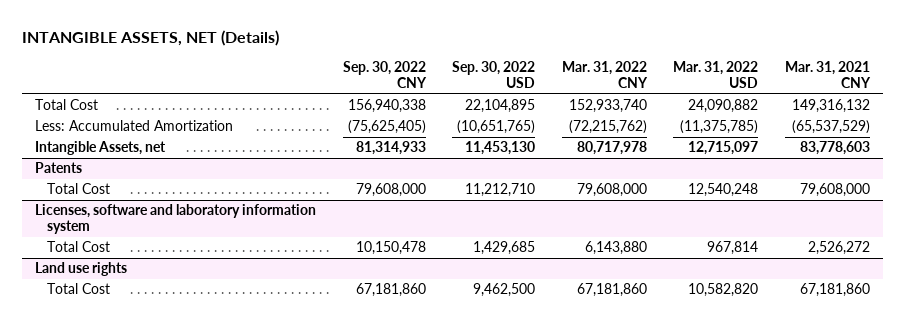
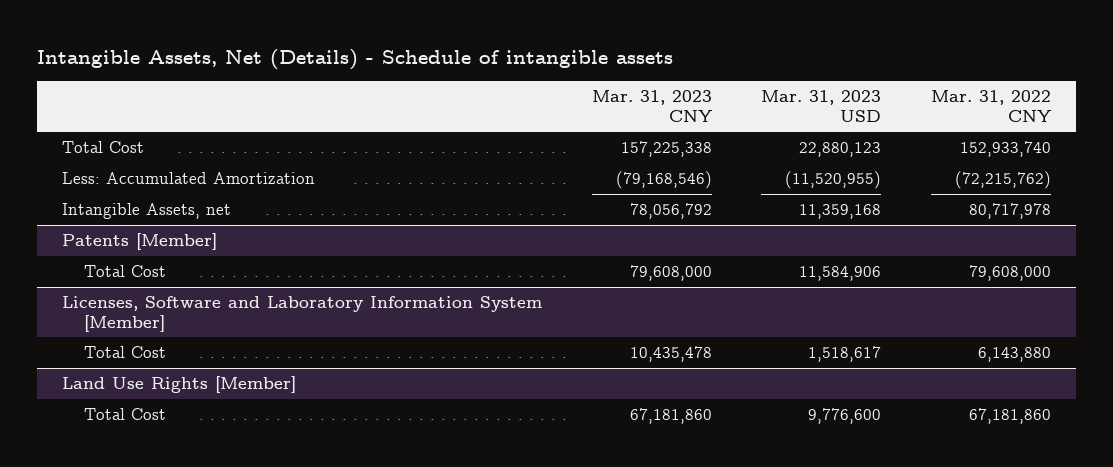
[21,30,279,47] INTANGIBLE ASSETS, NET (Details) -> [36,48,673,70] Intangible Assets, Net (Details) - Schedule of intangible assets
[342,61,427,89] Sep. 30, 2022 CNY -> none
[452,61,536,89] Sep. 30, 2022 USD -> none
[673,61,759,89] Mar. 31, 2022 USD -> none
[784,61,871,89] Mar. 31, 2021 CNY -> none
none -> [591,89,713,122] Mar. 31, 2023 CNY
none -> [761,89,882,122] Mar. 31, 2023 USD
[35,162,83,174] Patents -> [61,233,217,251] Patents [Member]
[35,204,317,235] Licenses, software and laboratory information system -> [61,296,542,333] Licenses, Software and Laboratory Information System [Member]
[35,262,128,277] Land use rights -> [61,376,296,394] Land Use Rights [Member]

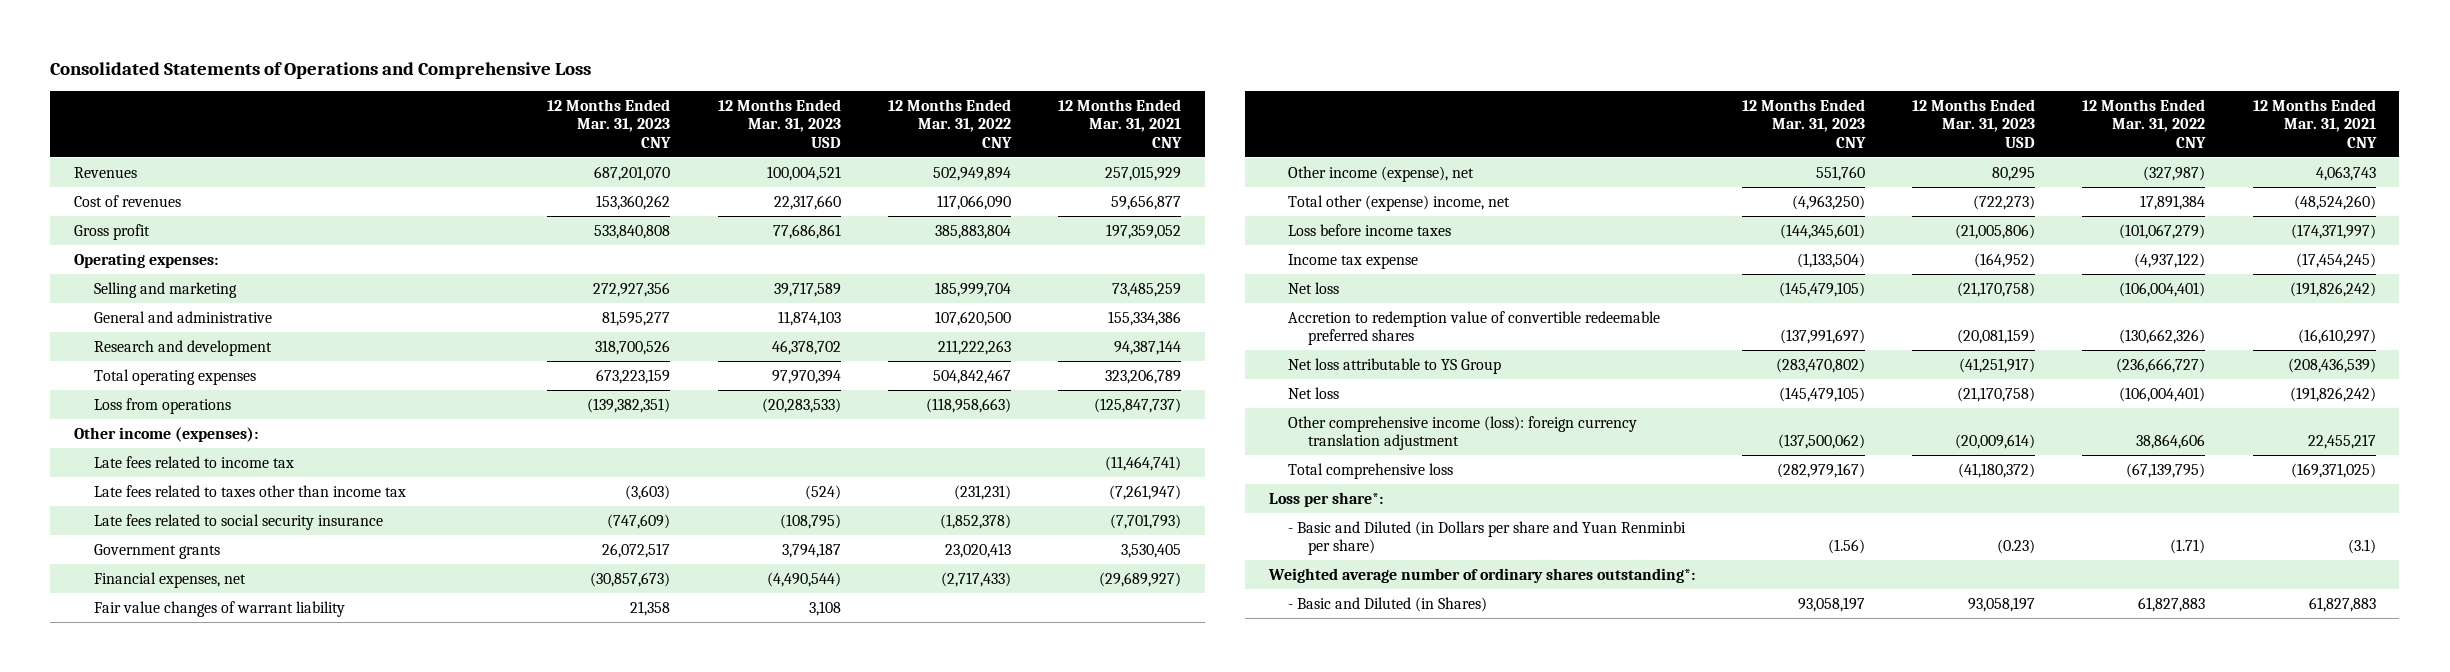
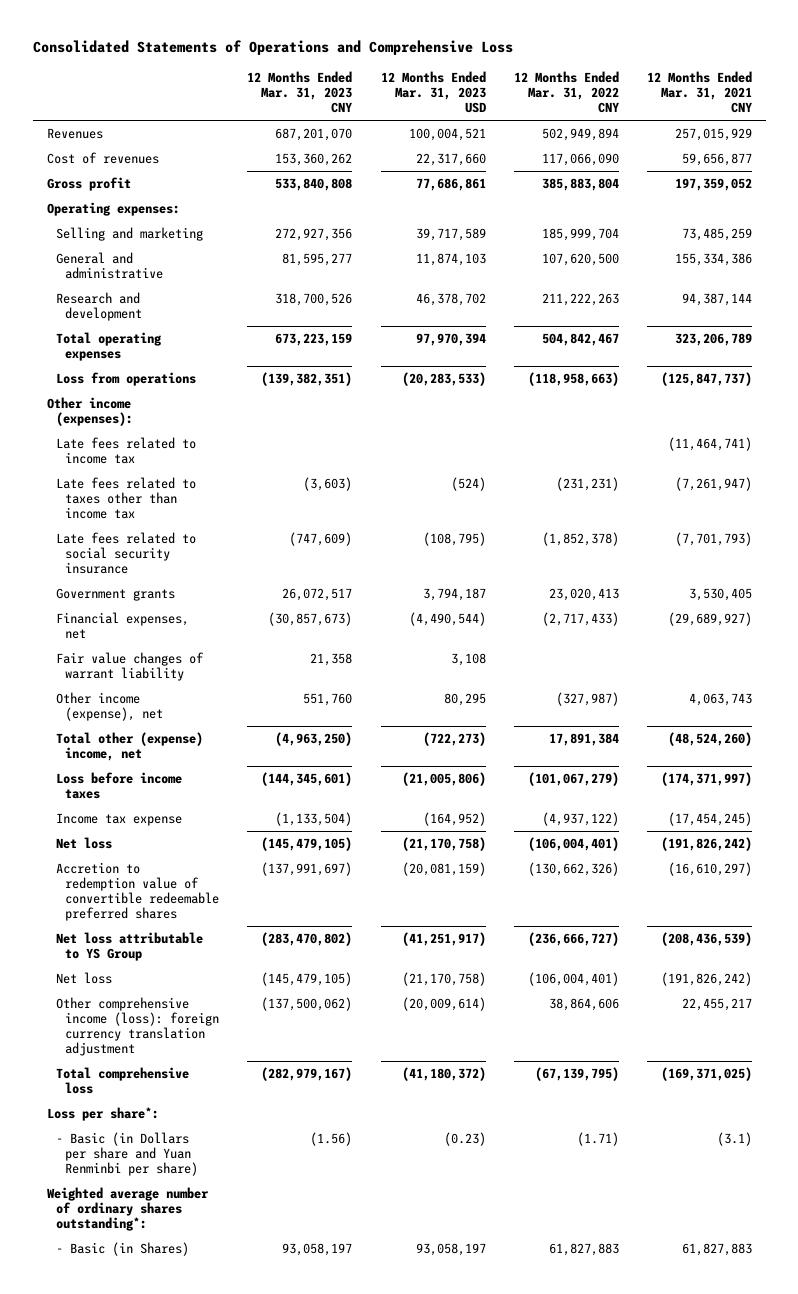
[1288,520,1687,556] - Basic and Diluted (in Dollars per share and Yuan Renminbi per share) -> [55,1132,199,1176] - Basic (in Dollars per share and Yuan Renminbi per share)
[1288,596,1488,612] - Basic and Diluted (in Shares) -> [55,1242,189,1257] - Basic (in Shares)

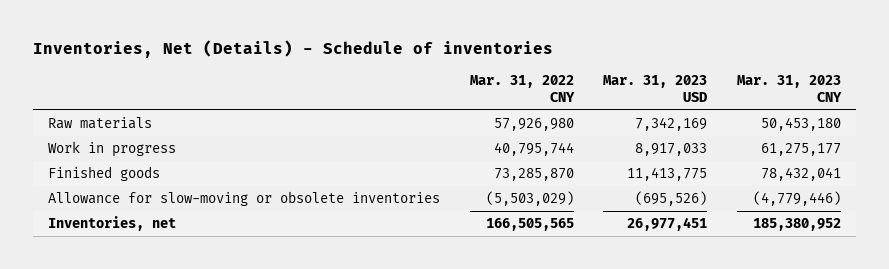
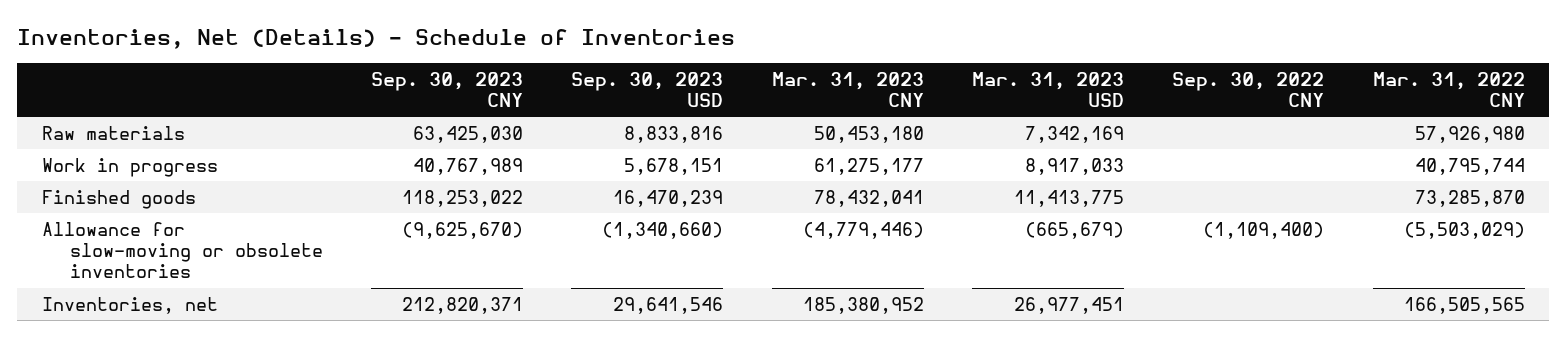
[33,40,554,59] Inventories, Net (Details) - Schedule of inventories -> [17,29,736,50] Inventories, Net (Details) - Schedule of Inventories
none -> [371,71,524,108] Sep. 30, 2023 CNY
none -> [571,71,724,108] Sep. 30, 2023 USD
none -> [1172,71,1325,108] Sep. 30, 2022 CNY
[635,190,708,206] (695,526) -> [1024,221,1124,239] (665,679)

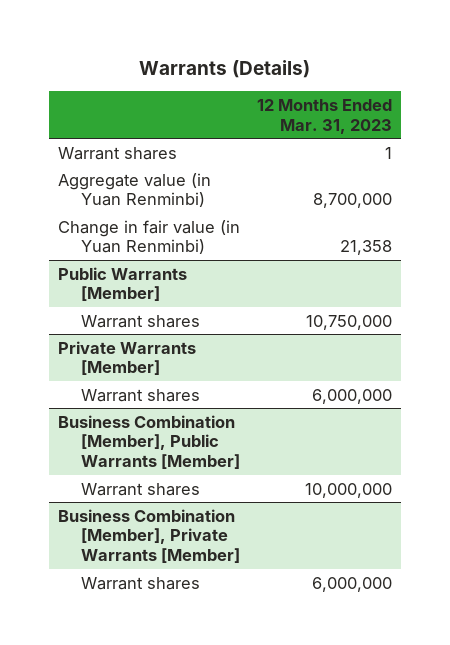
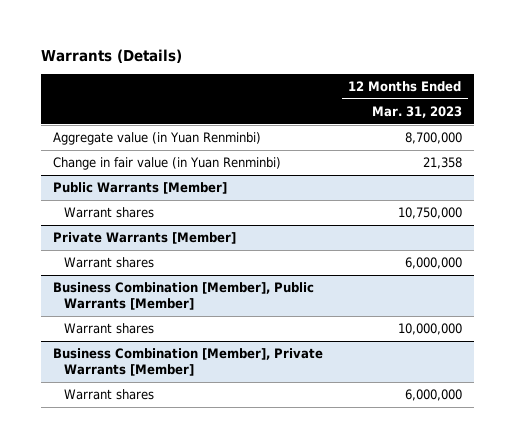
[57,146,177,160] Warrant shares -> none

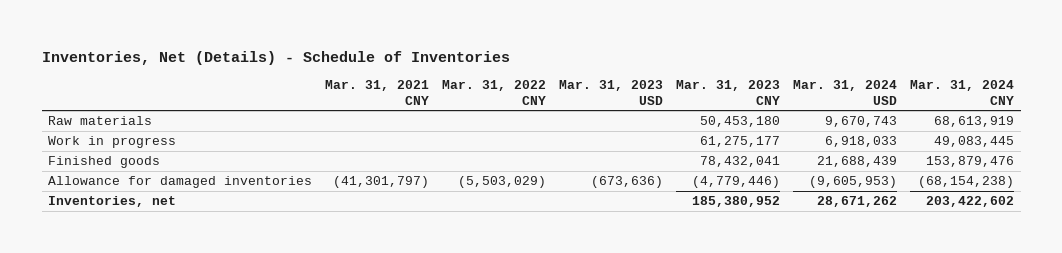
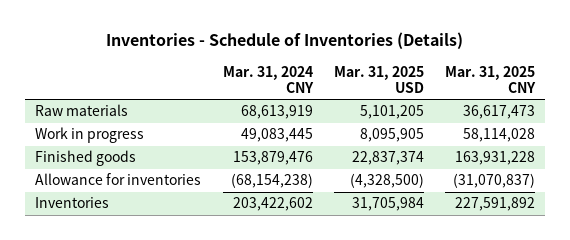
[41,50,510,65] Inventories, Net (Details) - Schedule of Inventories -> [106,32,464,50] Inventories - Schedule of Inventories (Details)
[325,80,430,105] Mar. 31, 2021 CNY -> none
[442,80,547,105] Mar. 31, 2022 CNY -> none
[559,80,664,105] Mar. 31, 2023 USD -> none
[676,80,781,105] Mar. 31, 2023 CNY -> none
[793,80,898,105] Mar. 31, 2024 USD -> none
none -> [333,65,424,93] Mar. 31, 2025 USD
none -> [444,65,536,93] Mar. 31, 2025 CNY
[48,176,313,189] Allowance for damaged inventories -> [35,173,202,186] Allowance for inventories
[48,196,177,208] Inventories, net -> [35,197,110,209] Inventories

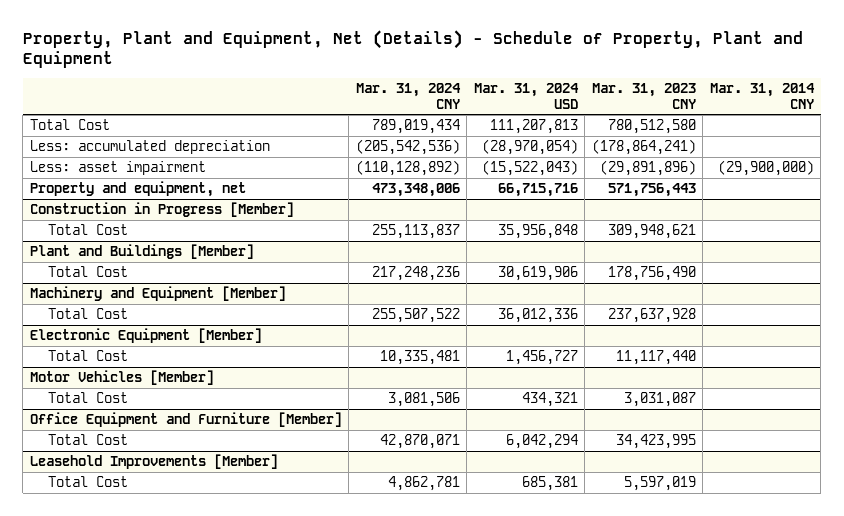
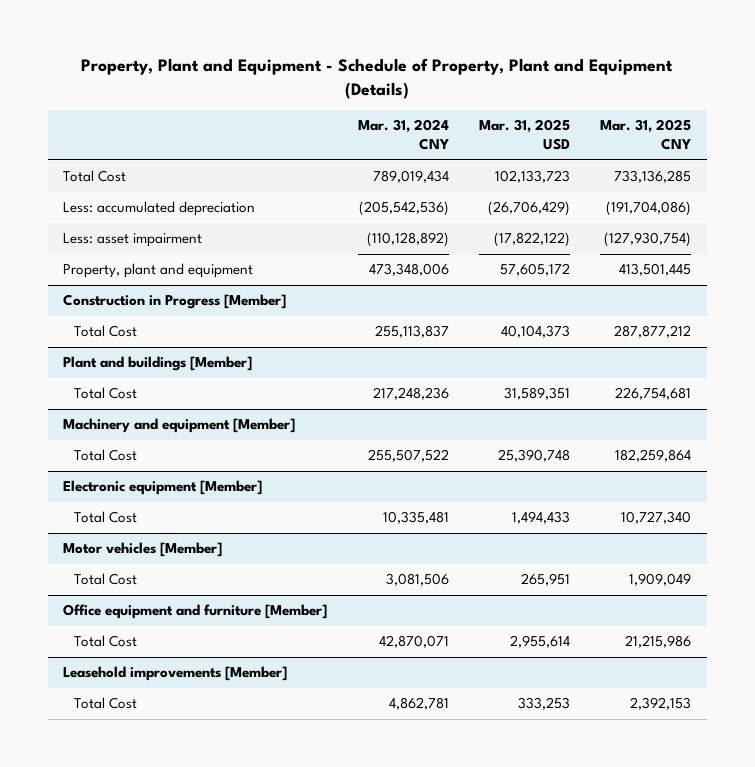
[22,29,803,69] Property, Plant and Equipment, Net (Details) - Schedule of Property, Plant and Equipment -> [81,58,674,99] Property, Plant and Equipment - Schedule of Property, Plant and Equipment (Details)
[473,82,579,109] Mar. 31, 2024 USD -> none
[591,82,696,109] Mar. 31, 2023 CNY -> none
[709,82,815,109] Mar. 31, 2014 CNY -> none
none -> [478,119,570,151] Mar. 31, 2025 USD
none -> [600,119,692,151] Mar. 31, 2025 CNY
[29,180,246,197] Property and equipment, net -> [63,263,254,279] Property, plant and equipment
[29,243,254,259] Plant and Buildings [Member] -> [63,356,253,372] Plant and buildings [Member]
[29,285,286,301] Machinery and Equipment [Member] -> [63,418,296,434] Machinery and equipment [Member]
[29,327,262,343] Electronic Equipment [Member] -> [63,480,263,496] Electronic equipment [Member]
[29,369,214,385] Motor Vehicles [Member] -> [63,542,223,558] Motor vehicles [Member]
[29,411,342,427] Office Equipment and Furniture [Member] -> [63,604,328,620] Office equipment and furniture [Member]
[29,453,278,469] Leasehold Improvements [Member] -> [63,666,288,682] Leasehold improvements [Member]

